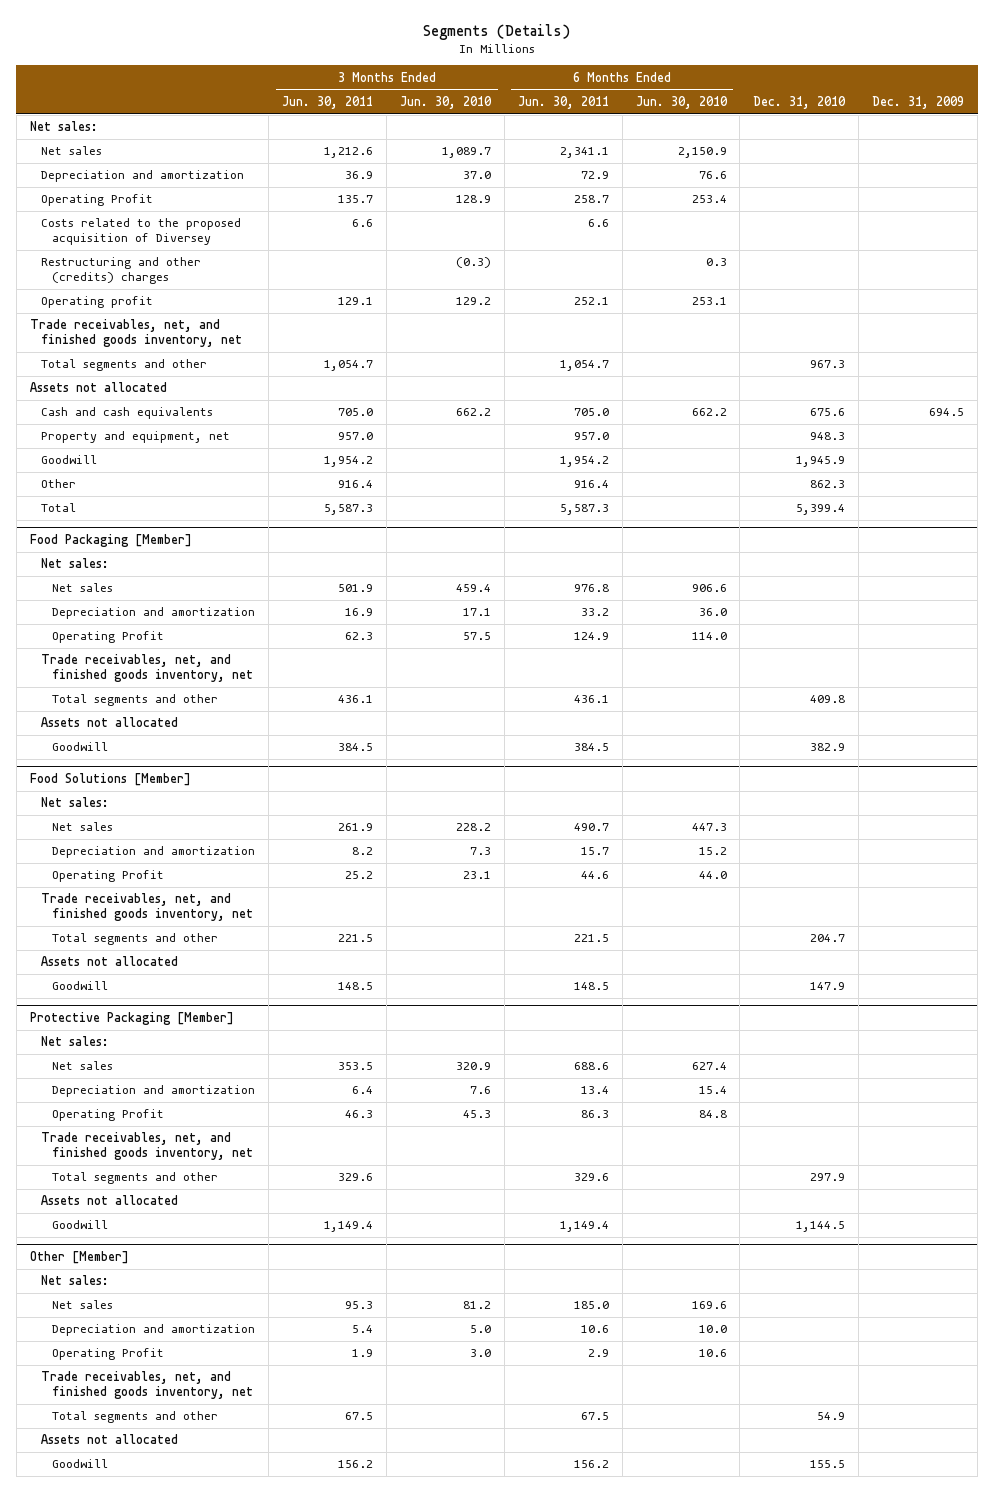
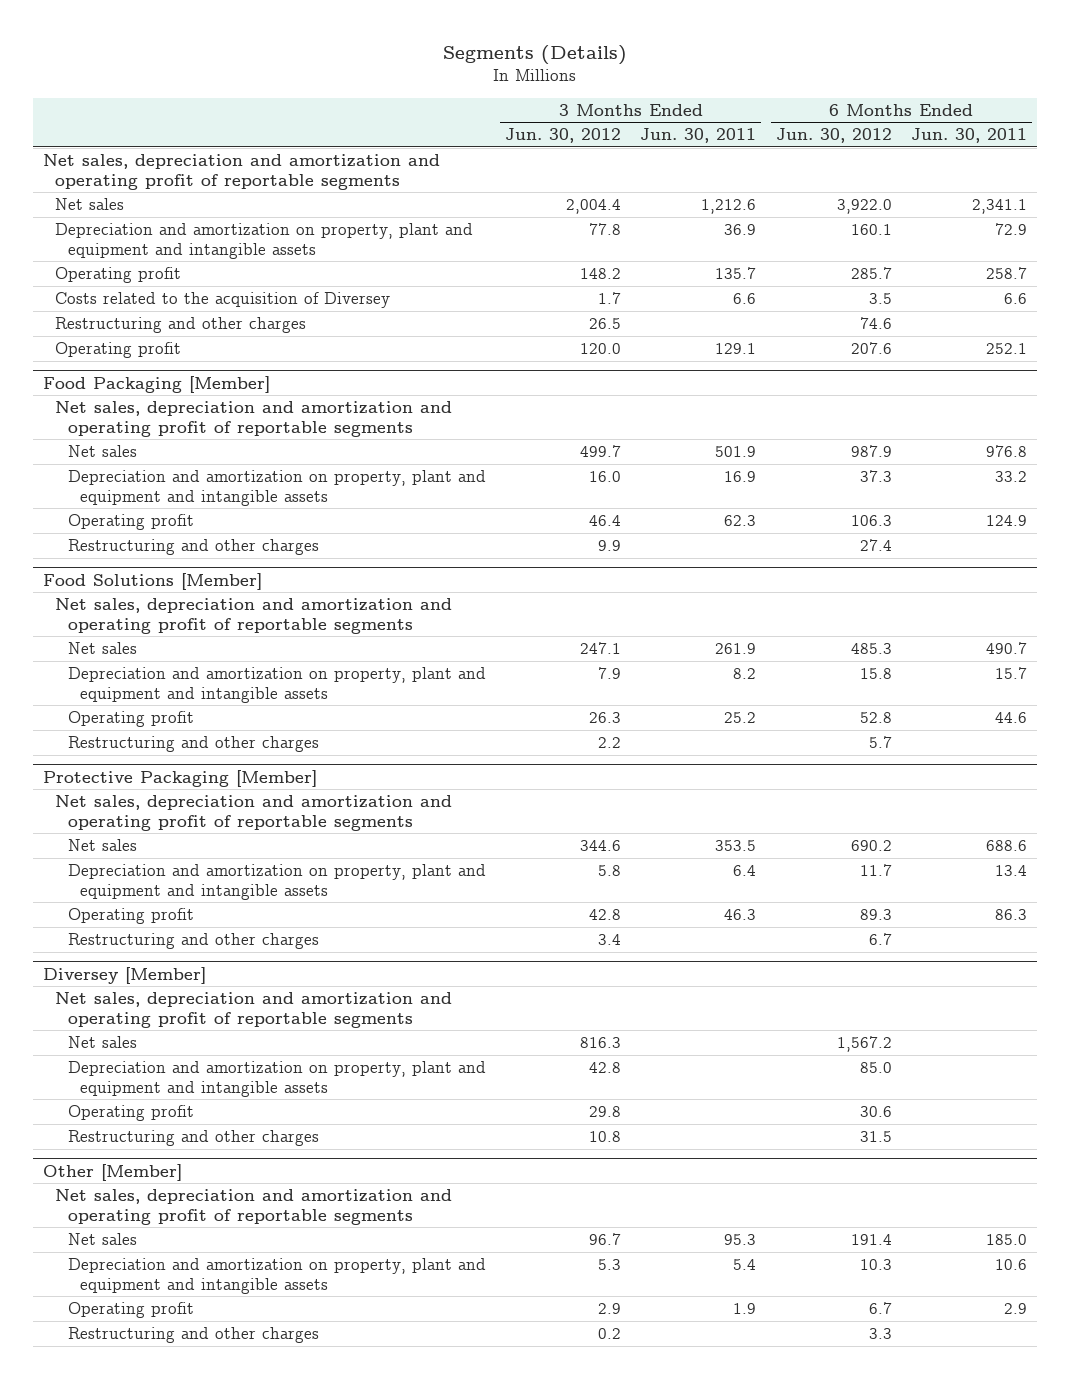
[399,95,492,109] Jun. 30, 2010 -> none
[635,95,728,109] Jun. 30, 2010 -> none
[753,95,847,109] Dec. 31, 2010 -> none
[872,95,965,109] Dec. 31, 2009 -> none
none -> [505,128,622,144] Jun. 30, 2012
none -> [775,128,892,144] Jun. 30, 2012
[29,121,98,132] Net sales: -> none
none -> [42,153,440,190] Net sales, depreciation and amortization and operating profit of reportable segments
[40,170,244,183] Depreciation and amortization -> [55,222,474,259] Depreciation and amortization on property, plant and equipment and intangible assets
[40,194,153,207] Operating Profit -> [55,266,182,283] Operating profit
[40,218,241,246] Costs related to the proposed acquisition of Diversey -> [55,291,391,308] Costs related to the acquisition of Diversey
[40,257,201,285] Restructuring and other (credits) charges -> [55,316,307,333] Restructuring and other charges
[29,319,242,348] Trade receivables, net, and finished goods inventory, net -> none
[40,359,207,372] Total segments and other -> none
[29,382,167,393] Assets not allocated -> none
[40,407,213,420] Cash and cash equivalents -> none
[40,431,230,444] Property and equipment, net -> none
[40,455,97,465] Goodwill -> none
[40,479,76,489] Other -> none
[40,503,76,513] Total -> none
[40,558,109,569] Net sales: -> none
none -> [55,400,453,437] Net sales, depreciation and amortization and operating profit of reportable segments
[40,654,254,683] Trade receivables, net, and finished goods inventory, net -> none
[52,694,219,707] Total segments and other -> none
[40,717,178,728] Assets not allocated -> none
[52,742,109,752] Goodwill -> none
[52,607,256,620] Depreciation and amortization -> [67,469,486,506] Depreciation and amortization on property, plant and equipment and intangible assets
[52,631,165,644] Operating Profit -> [67,513,194,530] Operating profit
none -> [67,538,319,555] Restructuring and other charges
[40,797,109,808] Net sales: -> none
none -> [55,597,453,634] Net sales, depreciation and amortization and operating profit of reportable segments
[40,893,254,922] Trade receivables, net, and finished goods inventory, net -> none
[52,933,219,946] Total segments and other -> none
[40,956,178,967] Assets not allocated -> none
[52,981,109,991] Goodwill -> none
[52,846,256,859] Depreciation and amortization -> [67,666,486,703] Depreciation and amortization on property, plant and equipment and intangible assets
[52,870,165,883] Operating Profit -> [67,710,194,727] Operating profit
none -> [67,735,319,752] Restructuring and other charges
[40,1036,109,1047] Net sales: -> none
none -> [55,794,453,831] Net sales, depreciation and amortization and operating profit of reportable segments
[40,1132,254,1161] Trade receivables, net, and finished goods inventory, net -> none
[52,1172,219,1185] Total segments and other -> none
[40,1195,178,1206] Assets not allocated -> none
[52,1220,109,1230] Goodwill -> none
[52,1085,256,1098] Depreciation and amortization -> [67,863,486,900] Depreciation and amortization on property, plant and equipment and intangible assets
[52,1109,165,1122] Operating Profit -> [67,907,194,924] Operating profit
none -> [67,932,319,949] Restructuring and other charges
none -> [42,966,206,984] Diversey [Member]
none -> [55,991,453,1028] Net sales, depreciation and amortization and operating profit of reportable segments
none -> [67,1035,137,1048] Net sales
none -> [67,1060,486,1097] Depreciation and amortization on property, plant and equipment and intangible assets
none -> [67,1104,194,1121] Operating profit
none -> [67,1129,319,1146] Restructuring and other charges
[40,1275,109,1286] Net sales: -> none
none -> [55,1188,453,1225] Net sales, depreciation and amortization and operating profit of reportable segments
[40,1371,254,1400] Trade receivables, net, and finished goods inventory, net -> none
[52,1411,219,1424] Total segments and other -> none
[40,1434,178,1445] Assets not allocated -> none
[52,1459,109,1469] Goodwill -> none
[52,1324,256,1337] Depreciation and amortization -> [67,1257,486,1294] Depreciation and amortization on property, plant and equipment and intangible assets
[52,1348,165,1361] Operating Profit -> [67,1301,194,1318] Operating profit
none -> [67,1326,319,1343] Restructuring and other charges

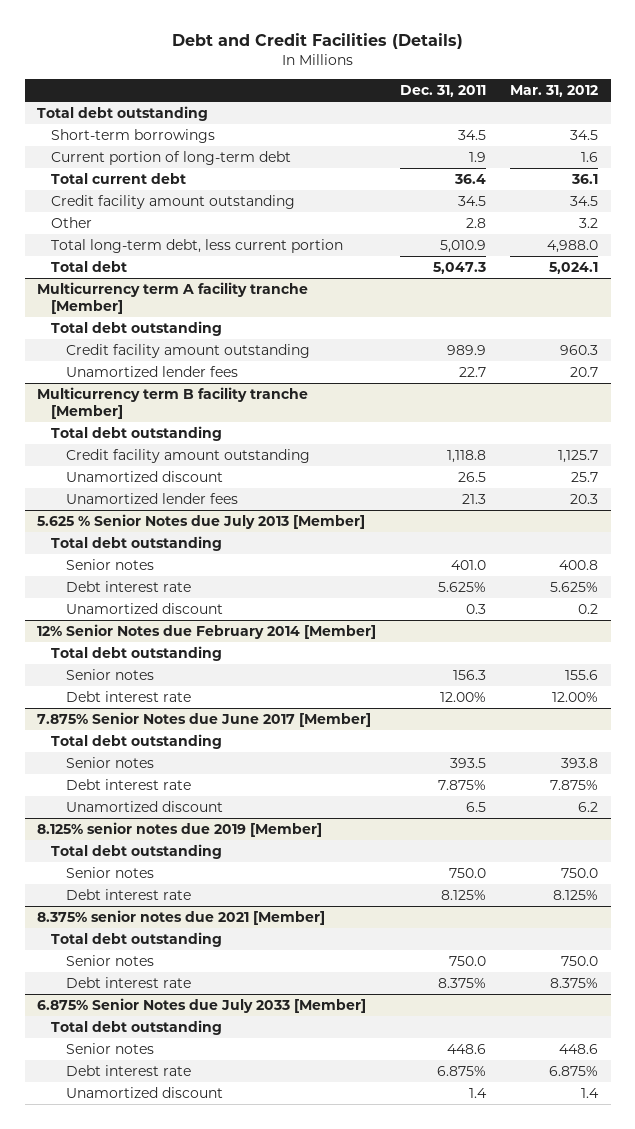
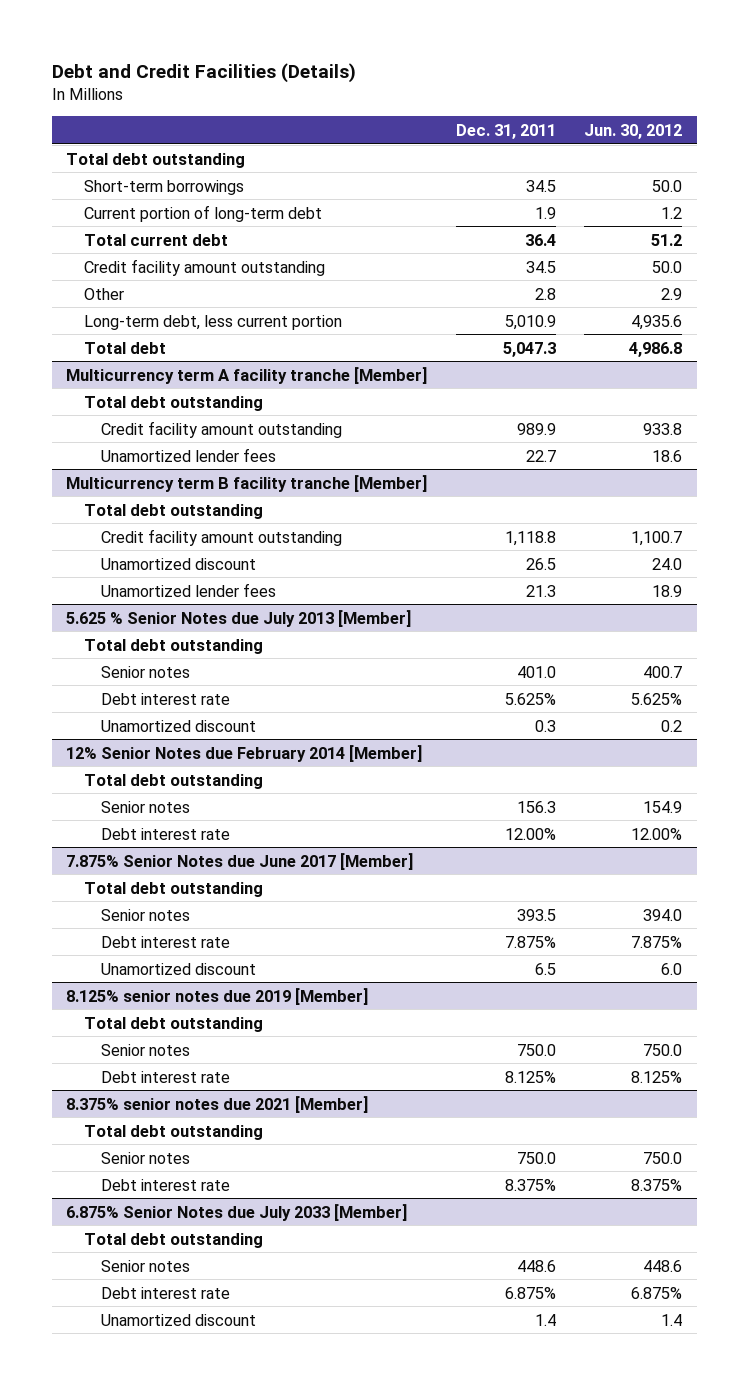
[510,84,599,97] Mar. 31, 2012 -> none
none -> [584,124,683,140] Jun. 30, 2012
[51,238,344,253] Total long-term debt, less current portion -> [83,314,342,330] Long-term debt, less current portion

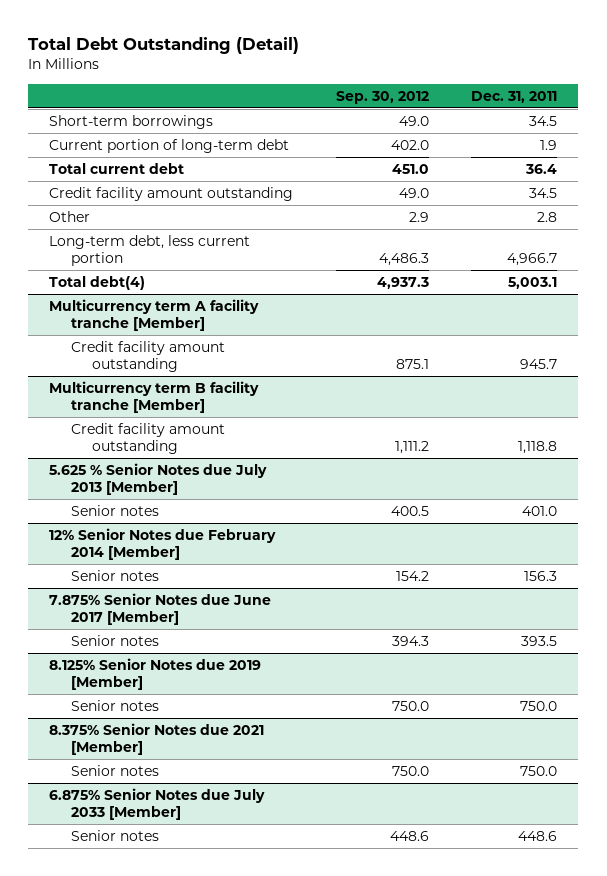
[52,62,357,83] Debt and Credit Facilities (Details) -> [28,37,300,55] Total Debt Outstanding (Detail)
[584,124,683,140] Jun. 30, 2012 -> none
none -> [335,90,429,104] Sep. 30, 2012
[66,152,246,168] Total debt outstanding -> none
[504,314,556,330] 5,010.9 -> [507,252,558,266] 4,966.7
[83,341,166,354] Total debt -> [49,276,146,291] Total debt(4)
[502,341,556,357] 5,047.3 -> [508,277,558,290] 5,003.1
[83,395,263,411] Total debt outstanding -> none
[100,447,276,462] Unamortized lender fees -> none
[516,422,556,435] 989.9 -> [520,358,558,369] 945.7
[83,503,263,519] Total debt outstanding -> none
[100,557,256,570] Unamortized discount -> none
[100,582,276,597] Unamortized lender fees -> none
[83,638,263,654] Total debt outstanding -> none
[100,692,230,705] Debt interest rate -> none
[100,719,256,732] Unamortized discount -> none
[83,773,263,789] Total debt outstanding -> none
[100,827,230,840] Debt interest rate -> none
[83,881,263,897] Total debt outstanding -> none
[100,935,230,948] Debt interest rate -> none
[100,962,256,975] Unamortized discount -> none
[83,1016,263,1032] Total debt outstanding -> none
[66,987,369,1005] 8.125% senior notes due 2019 [Member] -> [49,658,262,690] 8.125% Senior Notes due 2019 [Member]
[100,1070,230,1083] Debt interest rate -> none
[83,1124,263,1140] Total debt outstanding -> none
[66,1095,369,1113] 8.375% senior notes due 2021 [Member] -> [49,723,265,755] 8.375% Senior Notes due 2021 [Member]
[100,1178,230,1191] Debt interest rate -> none
[83,1232,263,1248] Total debt outstanding -> none
[100,1286,230,1299] Debt interest rate -> none
[100,1313,256,1326] Unamortized discount -> none

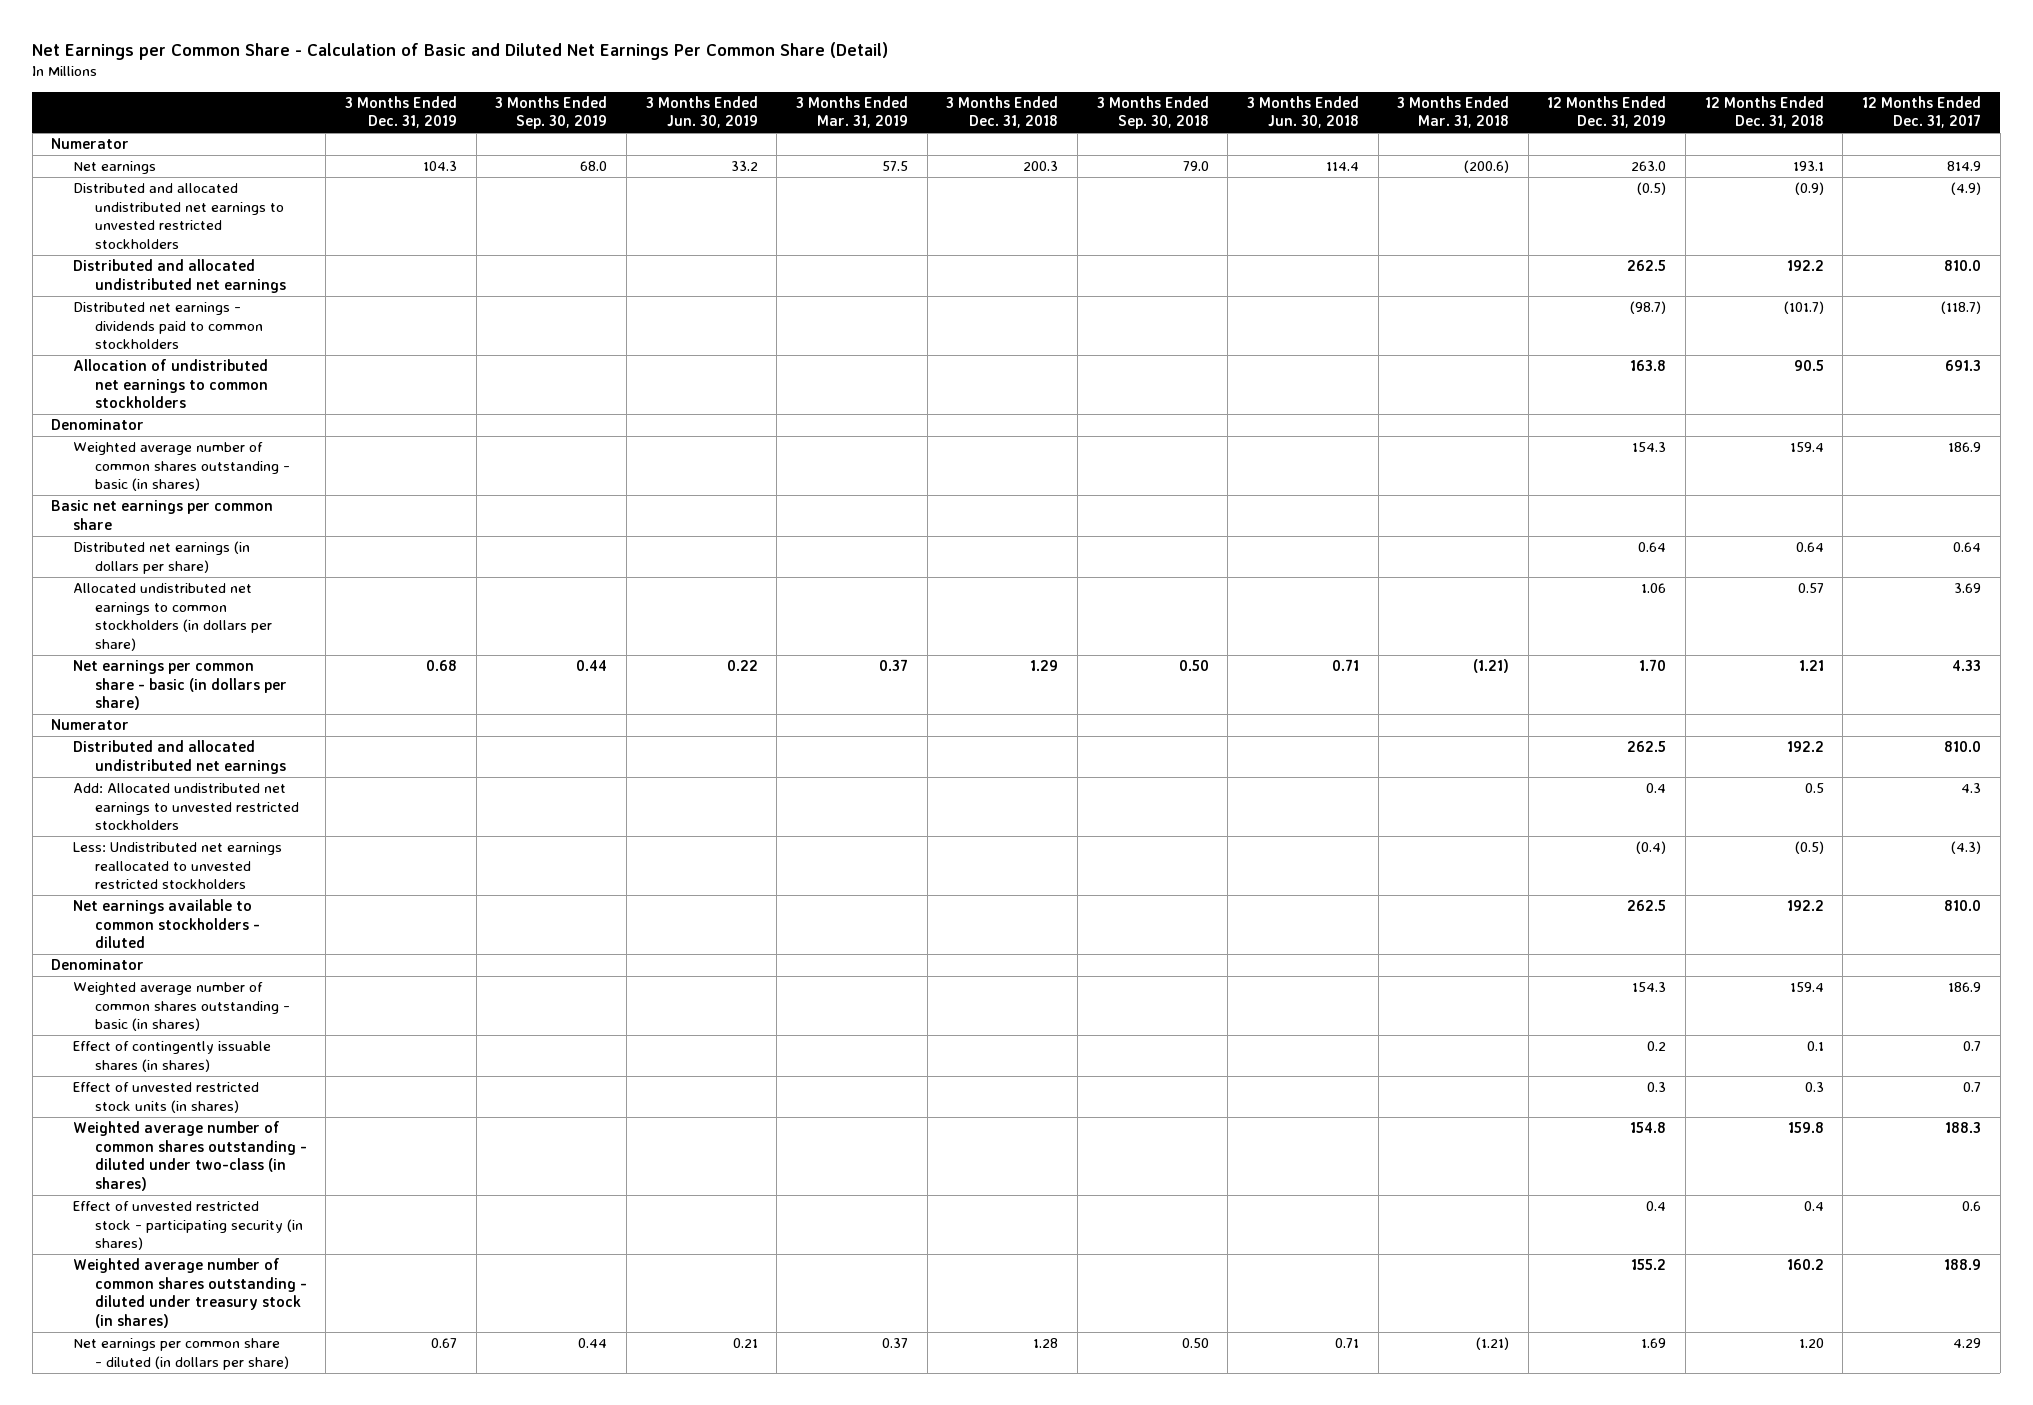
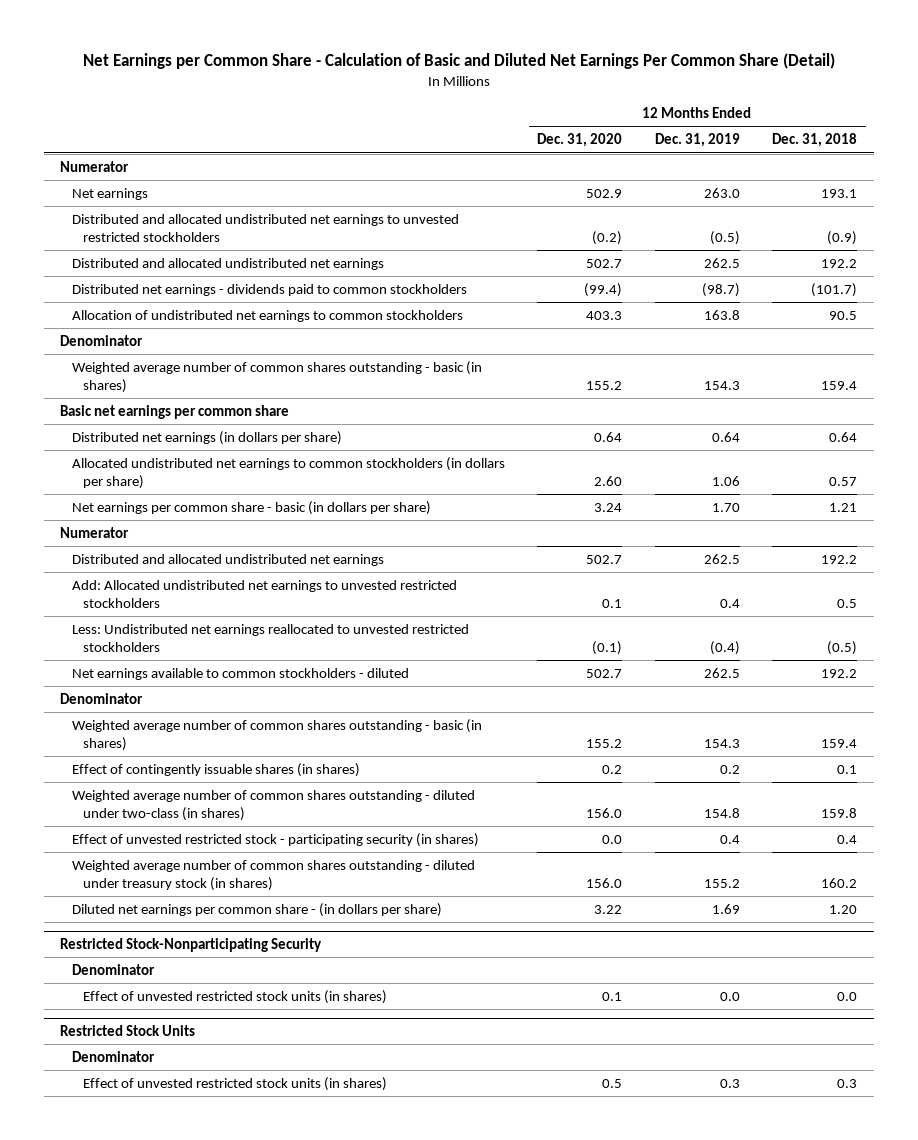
[344,95,457,129] 3 Months Ended Dec. 31, 2019 -> none
[495,95,608,130] 3 Months Ended Sep. 30, 2019 -> none
[645,95,758,129] 3 Months Ended Jun. 30, 2019 -> none
[795,95,908,129] 3 Months Ended Mar. 31, 2019 -> none
[946,95,1059,129] 3 Months Ended Dec. 31, 2018 -> none
[1096,95,1209,130] 3 Months Ended Sep. 30, 2018 -> none
[1246,95,1359,129] 3 Months Ended Jun. 30, 2018 -> none
[1397,95,1510,129] 3 Months Ended Mar. 31, 2018 -> none
[1862,95,1982,129] 12 Months Ended Dec. 31, 2017 -> none
none -> [537,133,623,148] Dec. 31, 2020
[73,1082,260,1113] Effect of unvested restricted stock units (in shares) -> none
[73,1338,289,1370] Net earnings per common share - diluted (in dollars per share) -> [71,902,442,917] Diluted net earnings per common share - (in dollars per share)
none -> [60,937,323,952] Restricted Stock-Nonparticipating Security
none -> [71,963,155,975] Denominator
none -> [83,989,388,1004] Effect of unvested restricted stock units (in shares)
none -> [60,1024,196,1036] Restricted Stock Units
none -> [71,1050,155,1062] Denominator
none -> [83,1076,388,1091] Effect of unvested restricted stock units (in shares)

